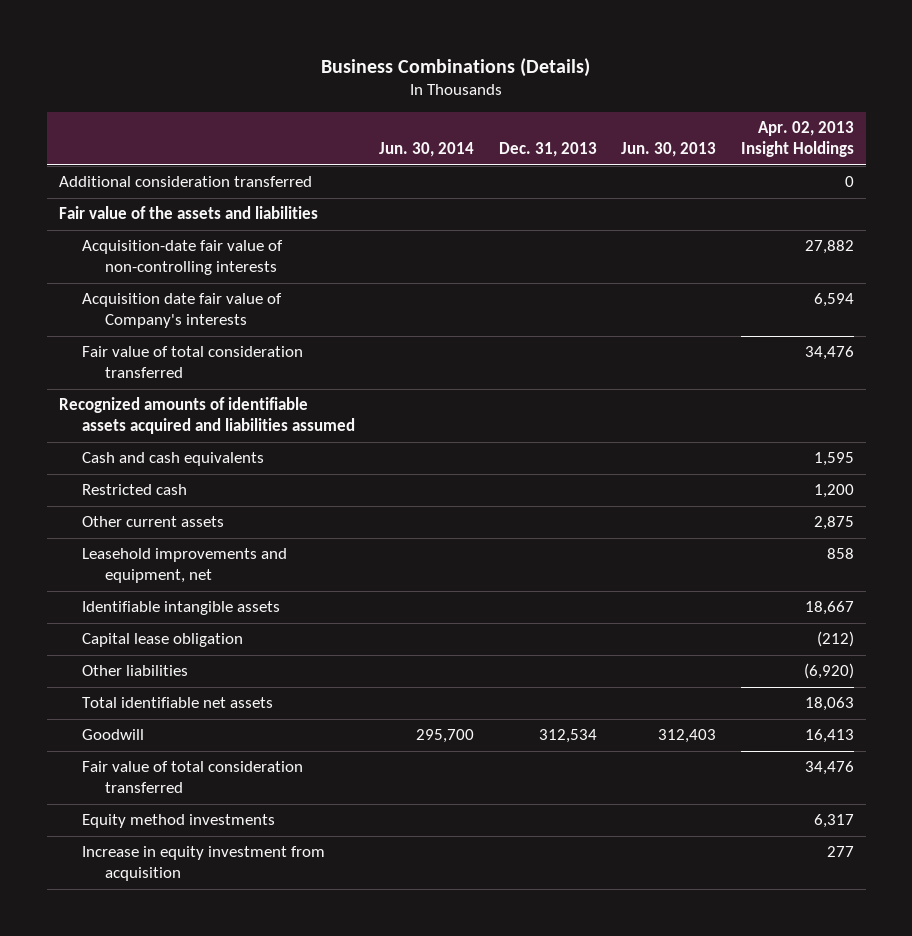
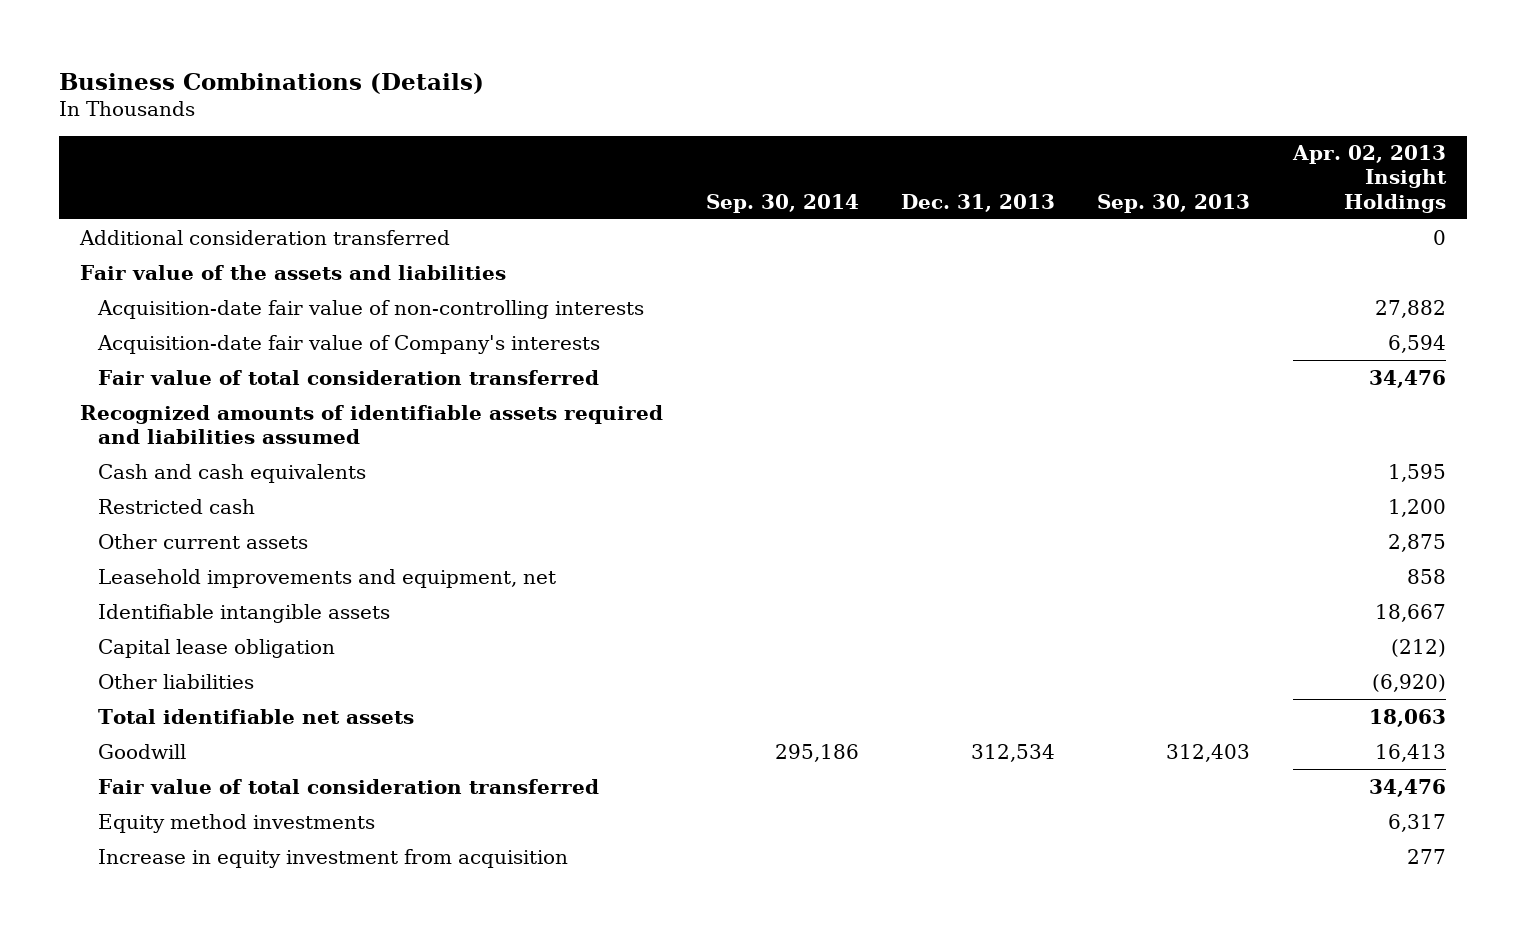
[379,142,475,158] Jun. 30, 2014 -> none
[621,142,717,158] Jun. 30, 2013 -> none
none -> [705,193,859,213] Sep. 30, 2014
none -> [1097,193,1251,213] Sep. 30, 2013
[81,293,282,329] Acquisition date fair value of Company's interests -> [97,334,601,354] Acquisition-date fair value of Company's interests
[58,397,355,435] Recognized amounts of identifiable assets acquired and liabilities assumed -> [80,404,664,444] Recognized amounts of identifiable assets required and liabilities assumed

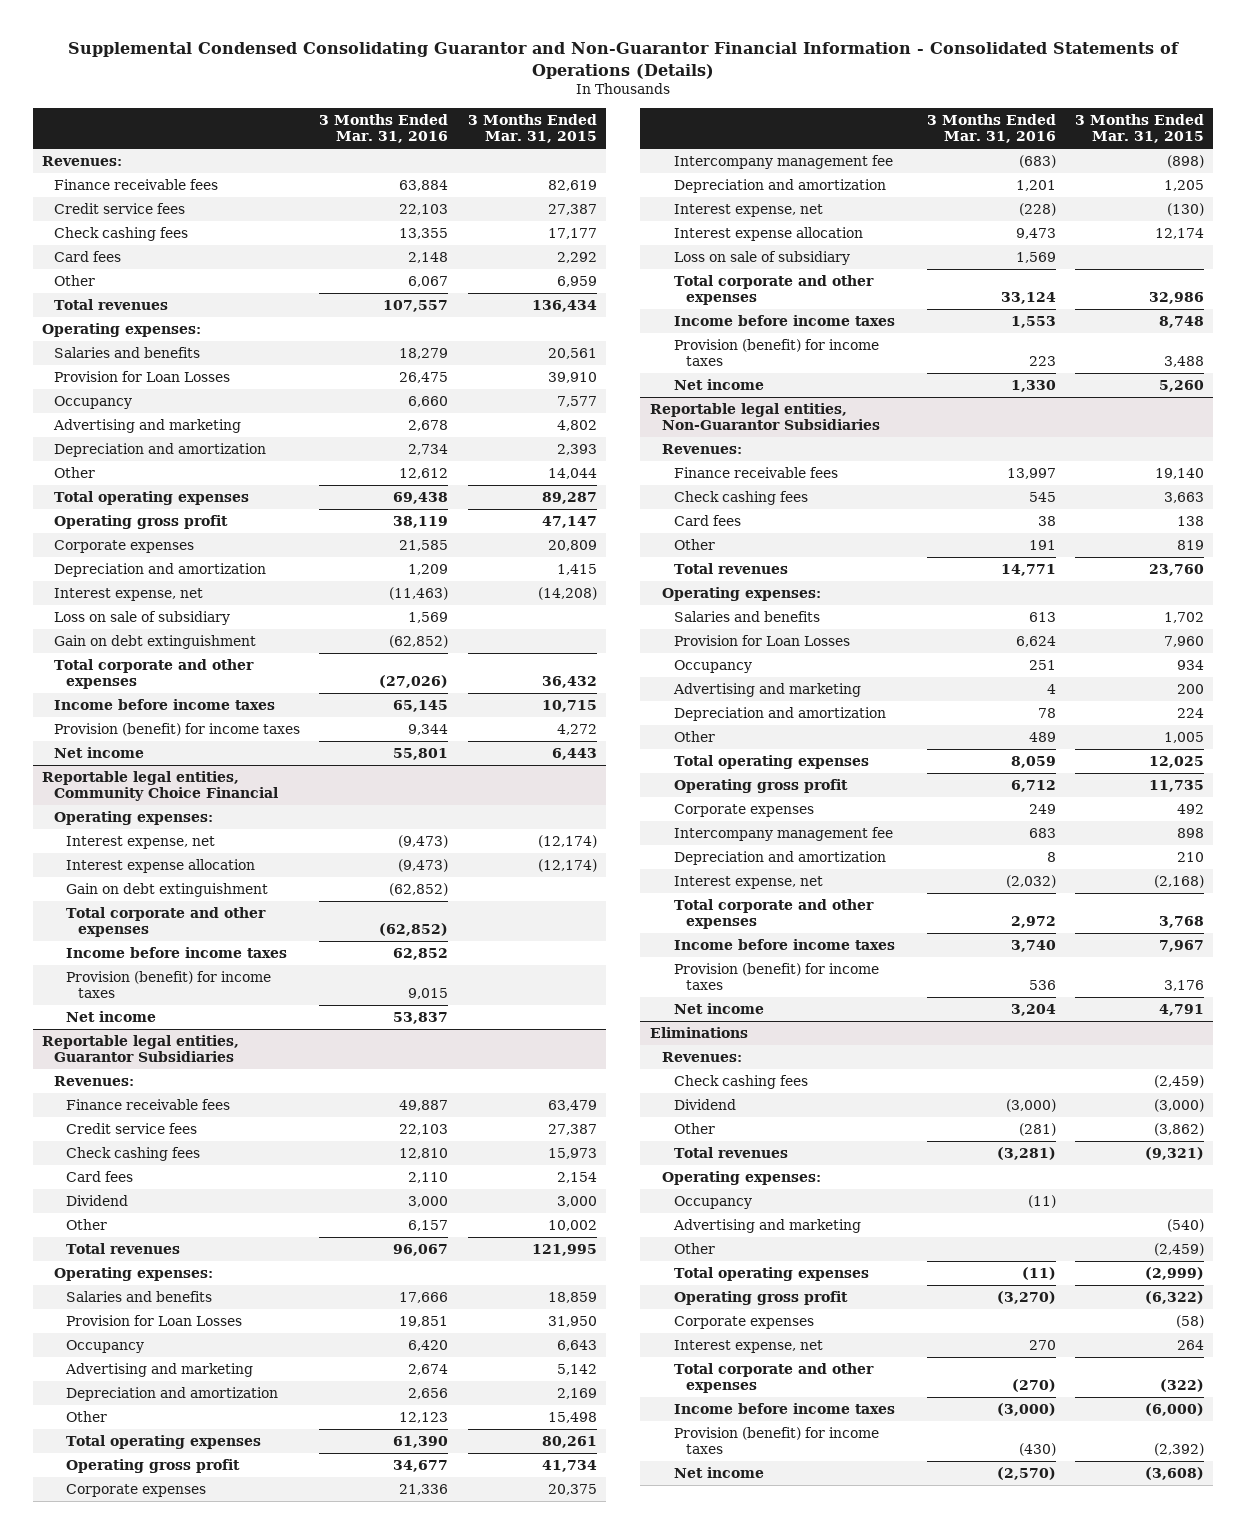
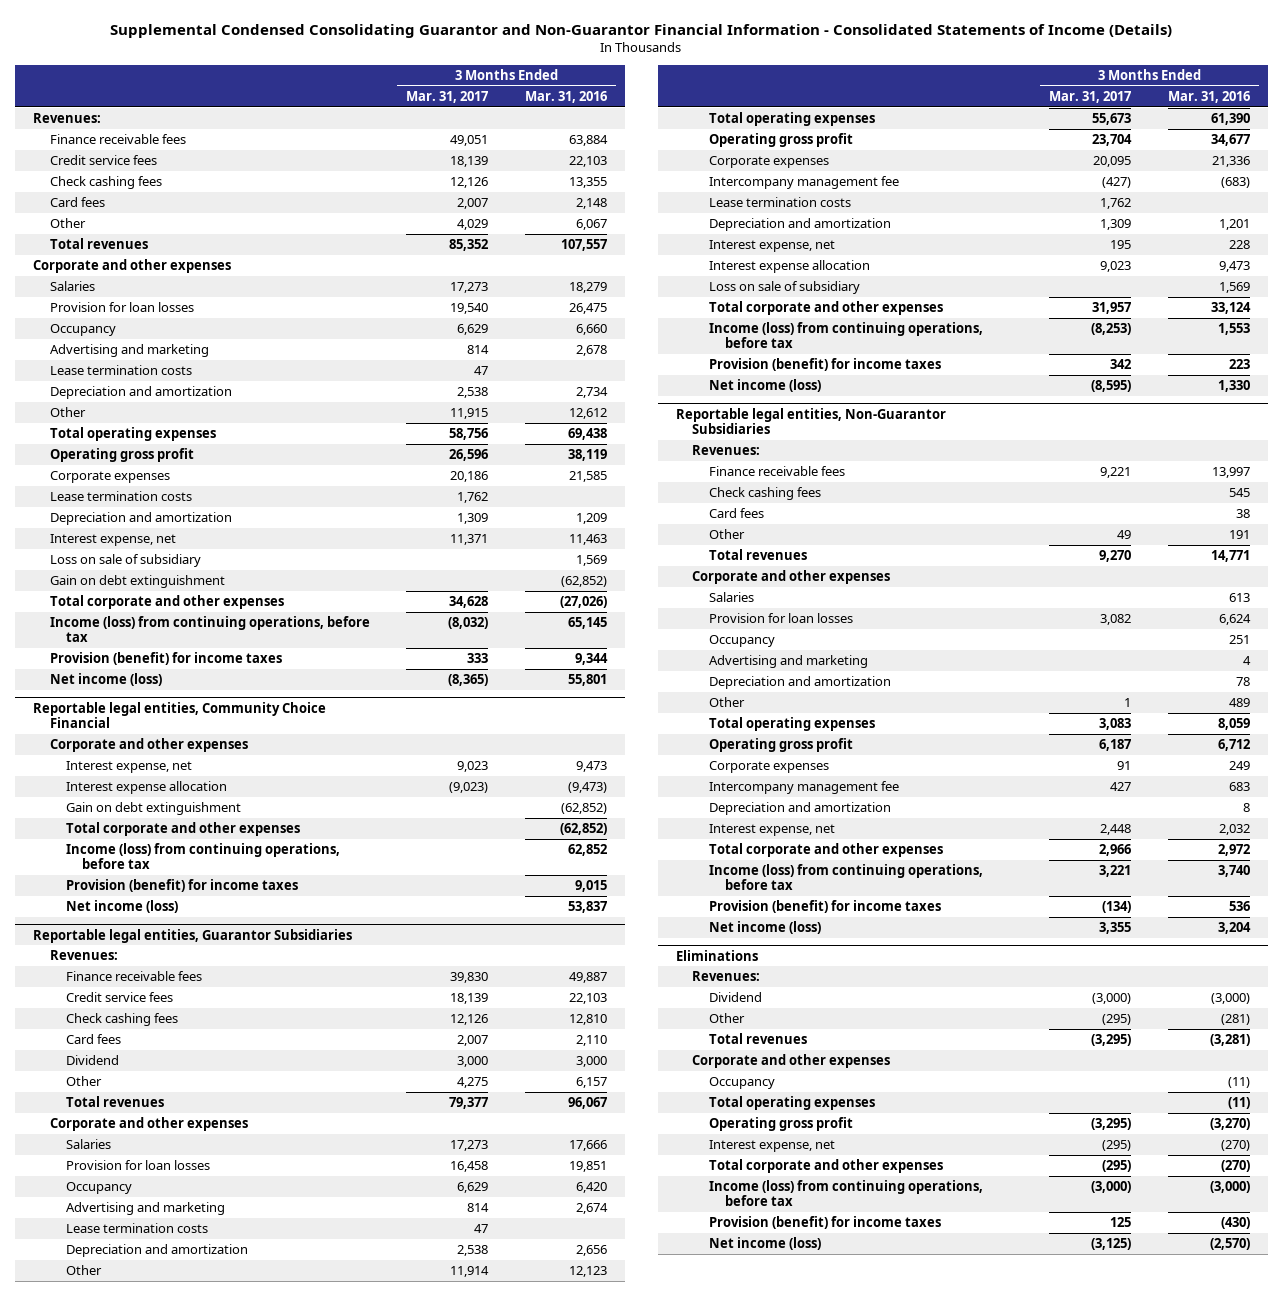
[68,42,1180,79] Supplemental Condensed Consolidating Guarantor and Non-Guarantor Financial Information - Consolidated Statements of Operations (Details) -> [110,23,1173,38] Supplemental Condensed Consolidating Guarantor and Non-Guarantor Financial Information - Consolidated Statements of Income (Details)
[467,114,597,144] 3 Months Ended Mar. 31, 2015 -> none
none -> [406,90,489,103] Mar. 31, 2017
[42,323,202,338] Operating expenses: -> [33,259,232,274] Corporate and other expenses
[54,347,201,359] Salaries and benefits -> [49,281,95,292] Salaries
[54,371,231,383] Provision for Loan Losses -> [49,302,194,313] Provision for loan losses
none -> [49,365,192,376] Lease termination costs
none -> [49,491,192,502] Lease termination costs
[389,587,449,601] (11,463) -> [569,534,608,546] 11,463
[54,699,276,711] Income before income taxes -> [49,616,370,643] Income (loss) from continuing operations, before tax
[54,747,145,759] Net income -> [49,673,162,687] Net income (loss)
[54,811,214,826] Operating expenses: -> [49,738,248,753] Corporate and other expenses
[398,835,449,849] (9,473) -> [576,761,608,773] 9,473
[66,947,288,959] Income before income taxes -> [65,843,340,870] Income (loss) from continuing operations, before tax
[66,1011,157,1023] Net income -> [65,900,178,914] Net income (loss)
[54,1267,214,1282] Operating expenses: -> [49,1117,248,1132] Corporate and other expenses
[66,1291,213,1303] Salaries and benefits -> [65,1139,111,1150] Salaries
[66,1315,243,1327] Provision for Loan Losses -> [65,1160,210,1171] Provision for loan losses
none -> [65,1223,208,1234] Lease termination costs
none -> [708,197,851,208] Lease termination costs
[1018,203,1056,217] (228) -> [1228,240,1250,250] 228
[673,315,895,327] Income before income taxes -> [708,322,983,349] Income (loss) from continuing operations, before tax
[673,379,764,391] Net income -> [708,379,821,393] Net income (loss)
[661,587,821,602] Operating expenses: -> [692,570,891,585] Corporate and other expenses
[673,611,820,623] Salaries and benefits -> [708,592,754,603] Salaries
[673,635,850,647] Provision for Loan Losses -> [708,613,853,624] Provision for loan losses
[1005,875,1056,889] (2,032) -> [1218,824,1250,836] 2,032
[673,939,895,951] Income before income taxes -> [708,864,983,891] Income (loss) from continuing operations, before tax
[673,1003,764,1015] Net income -> [708,921,821,935] Net income (loss)
[673,1075,808,1090] Check cashing fees -> none
[661,1171,821,1186] Operating expenses: -> [692,1054,891,1069] Corporate and other expenses
[672,1219,861,1234] Advertising and marketing -> none
[673,1243,715,1255] Other -> none
[673,1316,814,1330] Corporate expenses -> none
[1028,1340,1056,1351] 270 -> [1220,1140,1250,1152] (270)
[673,1403,895,1415] Income before income taxes -> [708,1180,983,1207] Income (loss) from continuing operations, before tax
[673,1467,764,1479] Net income -> [708,1237,821,1251] Net income (loss)

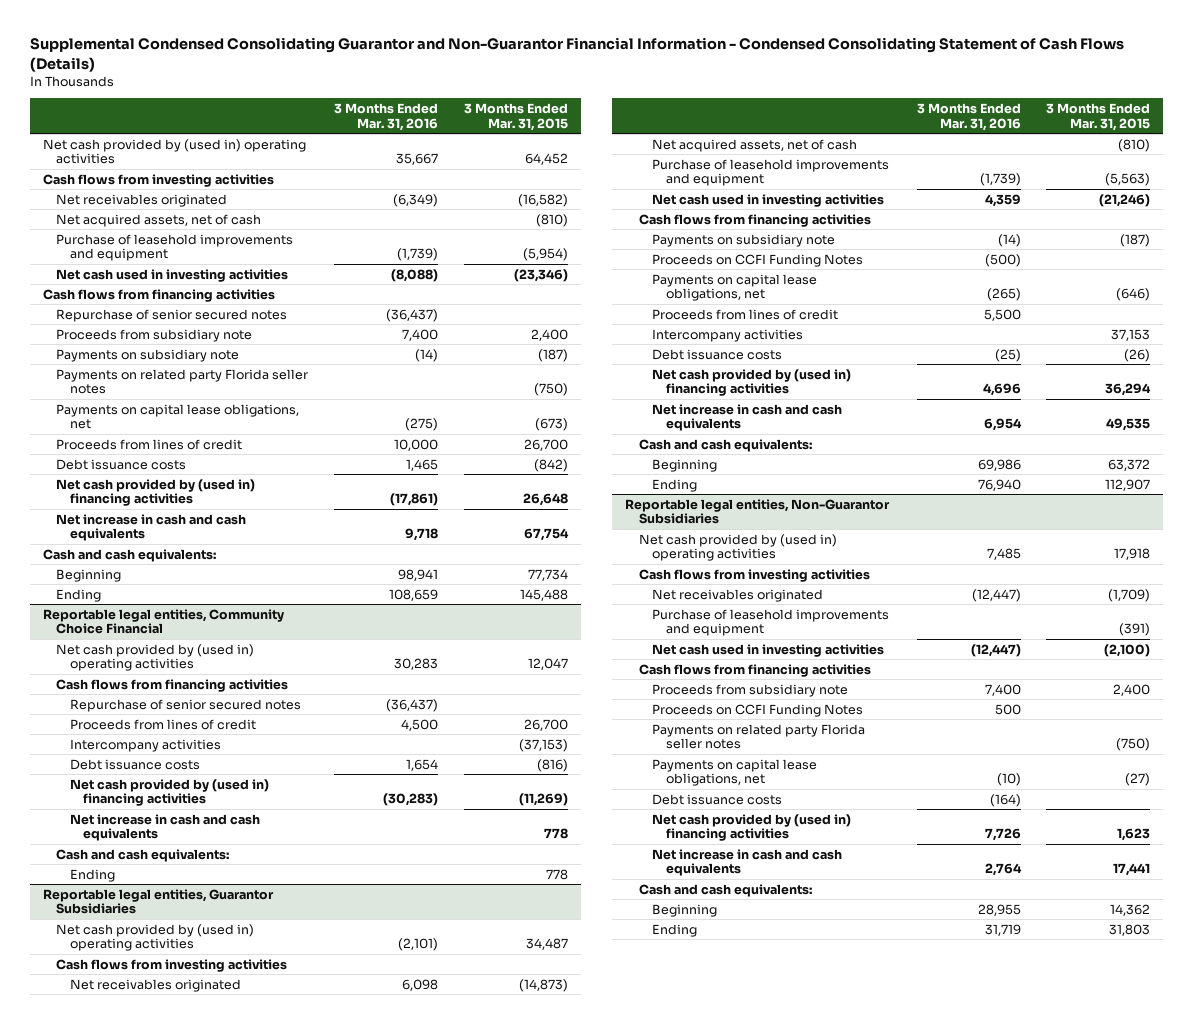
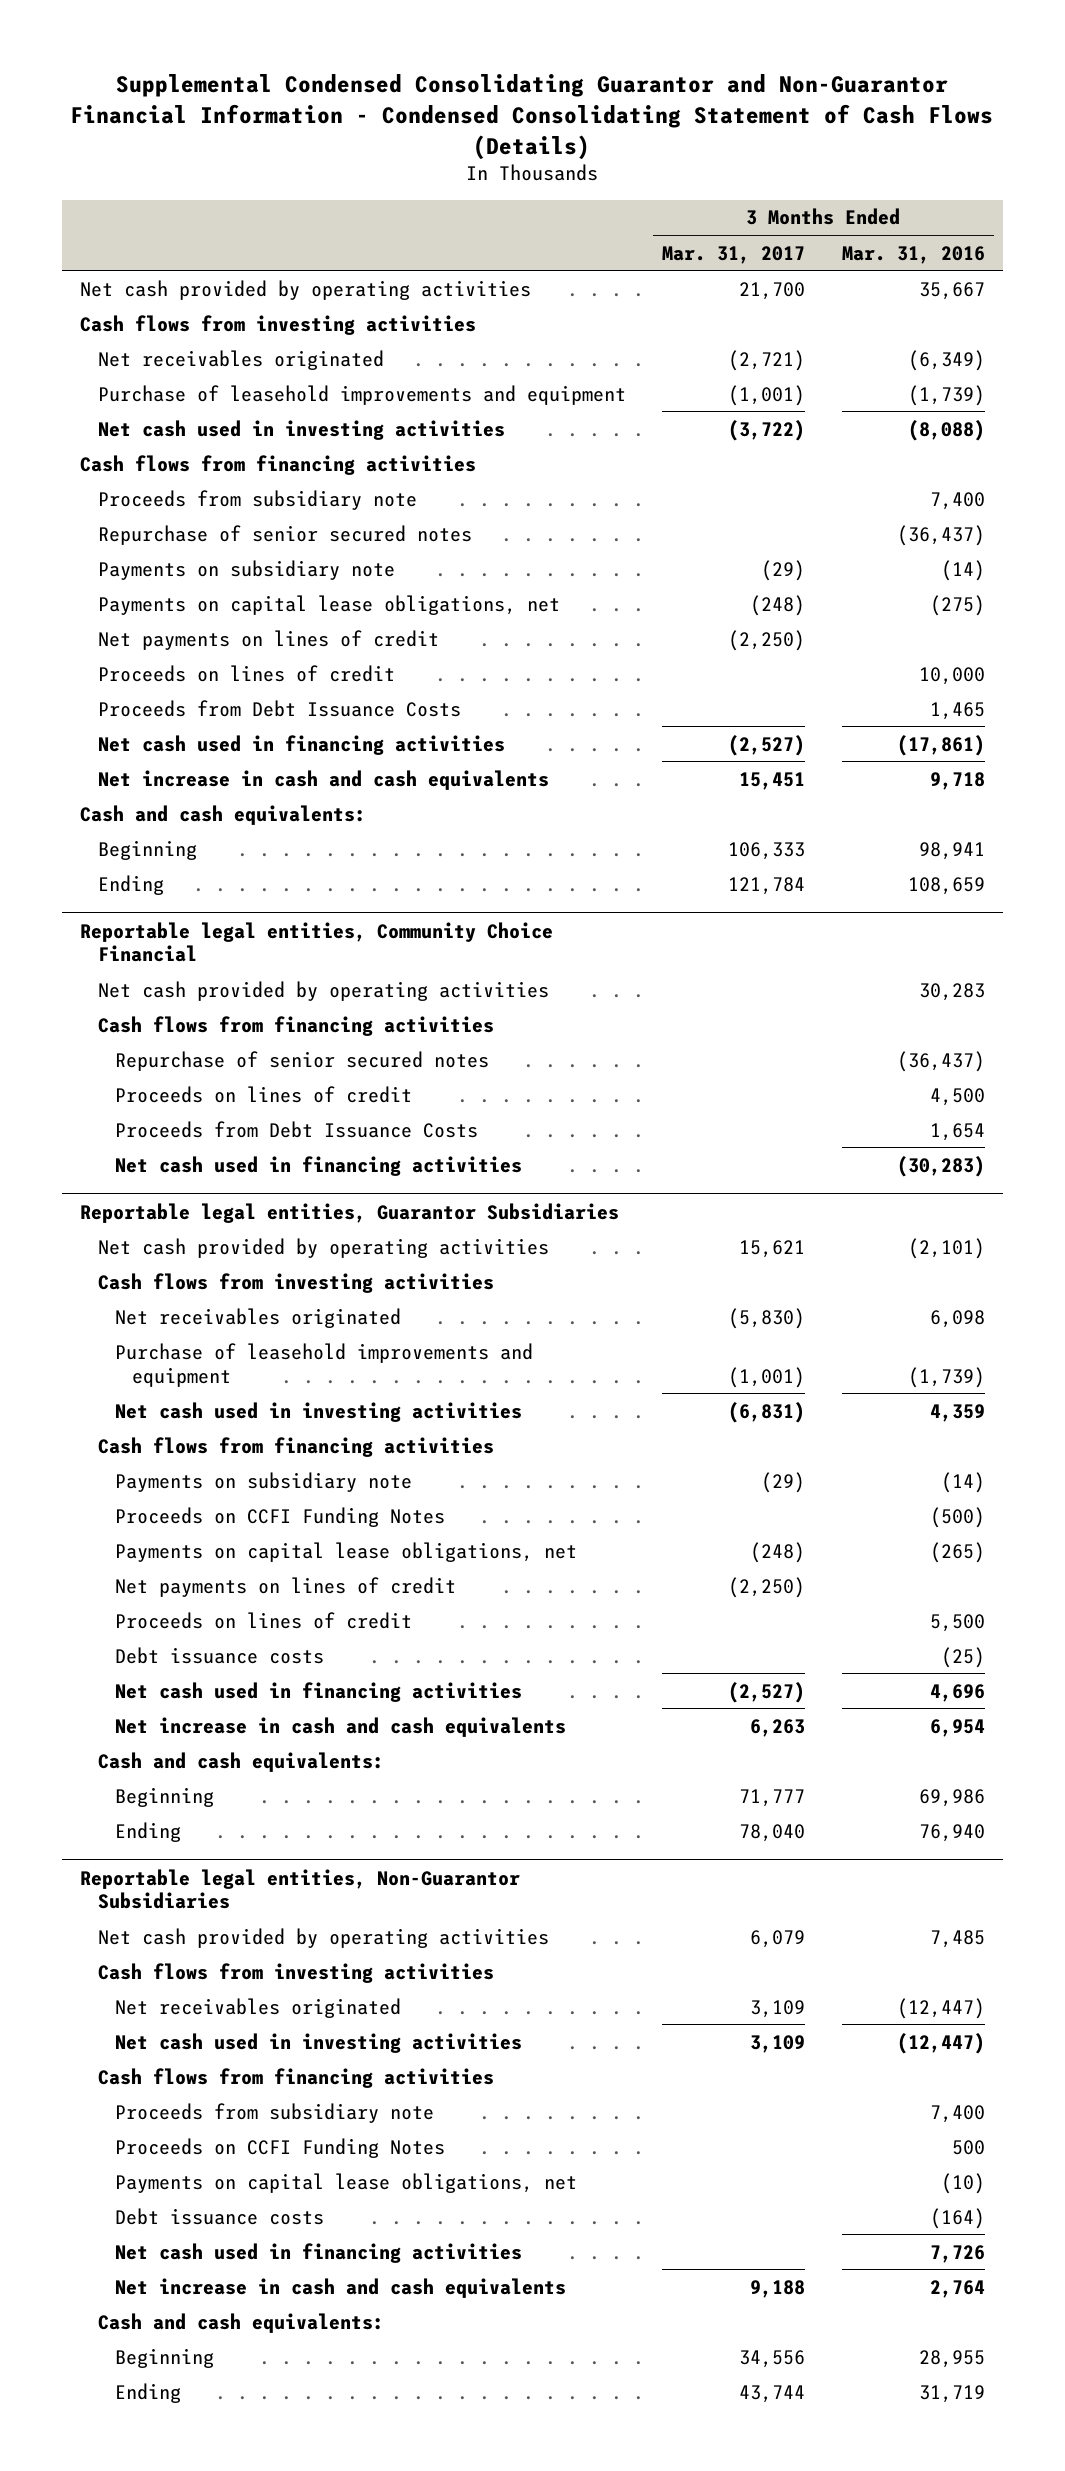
[463,102,568,131] 3 Months Ended Mar. 31, 2015 -> none
none -> [662,245,806,264] Mar. 31, 2017
[42,138,306,165] Net cash provided by (used in) operating activities -> [80,279,532,300] Net cash provided by operating activities
[56,213,262,227] Net acquired assets, net of cash -> none
[56,308,288,322] Repurchase of senior secured notes -> [97,524,472,545] Repurchase of senior secured notes
[56,368,309,395] Payments on related party Florida seller notes -> none
none -> [97,629,439,650] Net payments on lines of credit
[56,438,243,450] Proceeds from lines of credit -> [97,664,395,682] Proceeds on lines of credit
[56,458,187,470] Debt issuance costs -> [97,699,461,717] Proceeds from Debt Issuance Costs
[56,478,256,507] Net cash provided by (used in) financing activities -> [97,734,505,755] Net cash used in financing activities
[56,643,255,672] Net cash provided by (used in) operating activities -> [97,980,549,1001] Net cash provided by operating activities
[69,738,221,752] Intercompany activities -> none
[69,813,260,842] Net increase in cash and cash equivalents -> none
[56,848,230,862] Cash and cash equivalents: -> none
[69,868,115,882] Ending -> none
[69,718,256,730] Proceeds from lines of credit -> [114,1085,412,1103] Proceeds on lines of credit
[69,758,200,770] Debt issuance costs -> [114,1120,478,1138] Proceeds from Debt Issuance Costs
[69,778,269,807] Net cash provided by (used in) financing activities -> [114,1155,522,1176] Net cash used in financing activities
[56,923,255,952] Net cash provided by (used in) operating activities -> [97,1237,549,1258] Net cash provided by operating activities
[652,138,858,152] Net acquired assets, net of cash -> none
[652,328,804,342] Intercompany activities -> none
none -> [114,1576,456,1597] Net payments on lines of credit
[652,308,839,320] Proceeds from lines of credit -> [114,1611,412,1629] Proceeds on lines of credit
[652,368,852,397] Net cash provided by (used in) financing activities -> [114,1681,522,1702] Net cash used in financing activities
[638,533,837,562] Net cash provided by (used in) operating activities -> [97,1927,549,1948] Net cash provided by operating activities
[652,608,890,637] Purchase of leasehold improvements and equipment -> none
[652,723,866,750] Payments on related party Florida seller notes -> none
[652,813,852,842] Net cash provided by (used in) financing activities -> [114,2242,522,2263] Net cash used in financing activities

